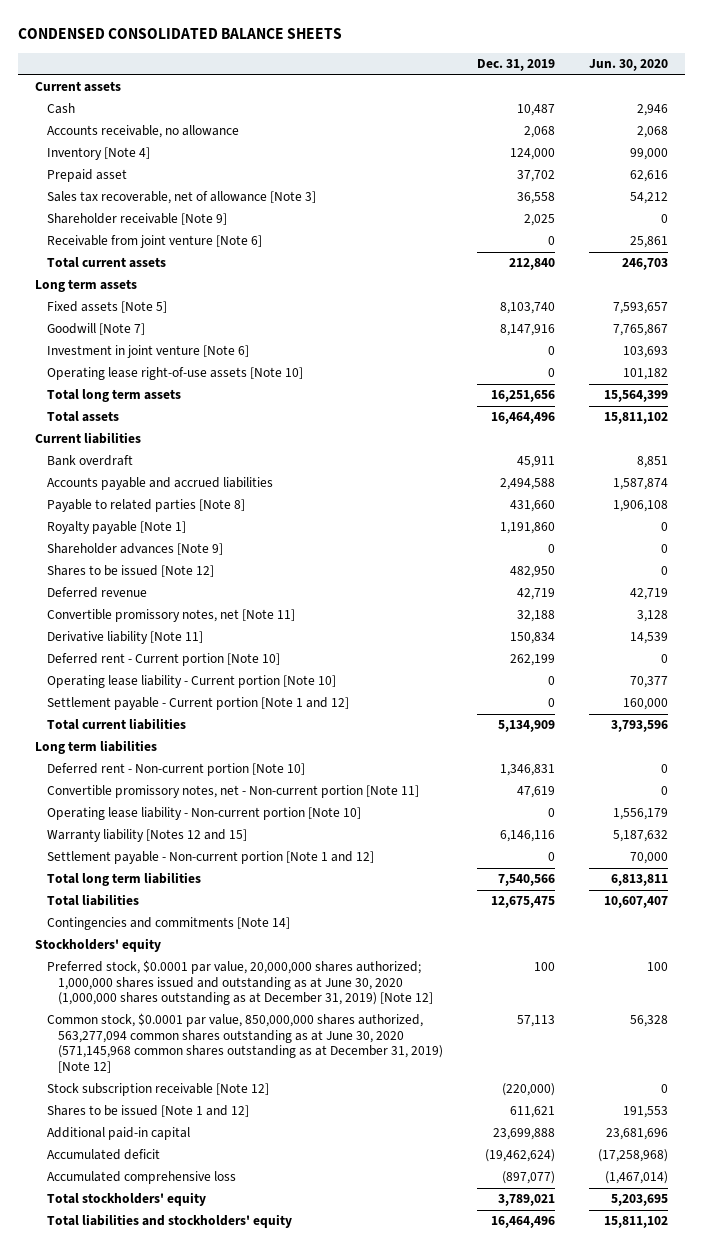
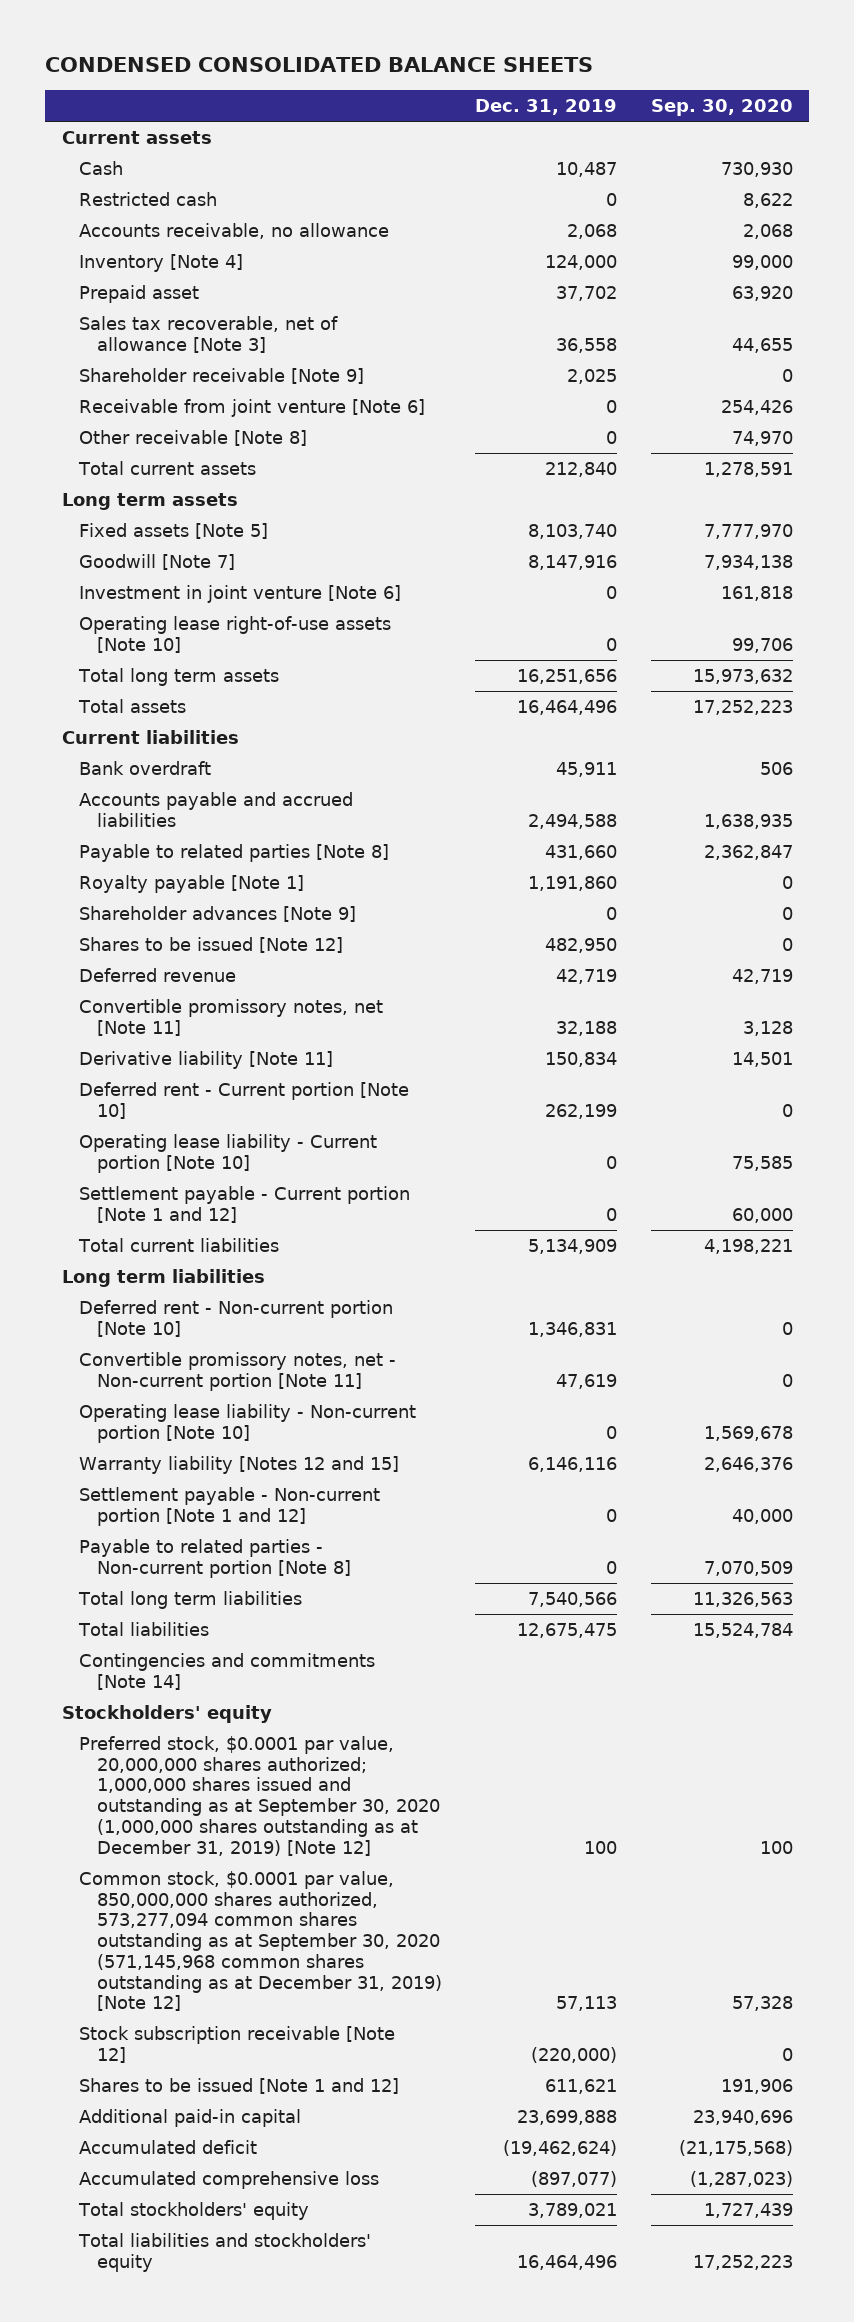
[588,59,668,72] Jun. 30, 2020 -> none
none -> [650,98,793,116] Sep. 30, 2020
none -> [79,192,218,207] Restricted cash
none -> [79,430,308,447] Other receivable [Note 8]
none -> [79,1539,352,1578] Payable to related parties - Non-current portion [Note 8]
[46,960,434,1006] Preferred stock, $0.0001 par value, 20,000,000 shares authorized; 1,000,000 shares issued and outstanding as at June 30, 2020 (1,000,000 shares outstanding as at December 31, 2019) [Note 12] -> [79,1736,441,1856] Preferred stock, $0.0001 par value, 20,000,000 shares authorized; 1,000,000 shares issued and outstanding as at September 30, 2020 (1,000,000 shares outstanding as at December 31, 2019) [Note 12]
[46,1013,444,1073] Common stock, $0.0001 par value, 850,000,000 shares authorized, 563,277,094 common shares outstanding as at June 30, 2020 (571,145,968 common shares outstanding as at December 31, 2019) [Note 12] -> [79,1871,443,2012] Common stock, $0.0001 par value, 850,000,000 shares authorized, 573,277,094 common shares outstanding as at September 30, 2020 (571,145,968 common shares outstanding as at December 31, 2019) [Note 12]

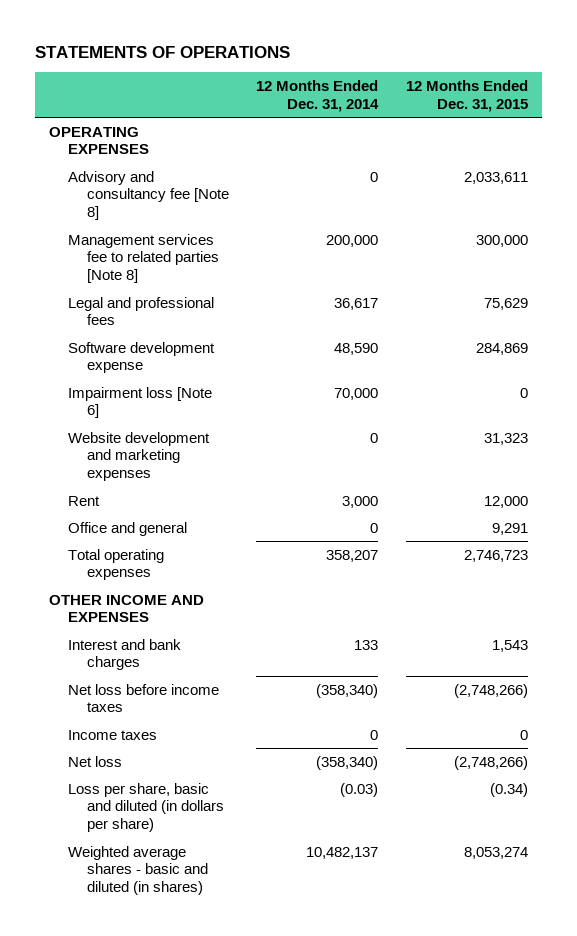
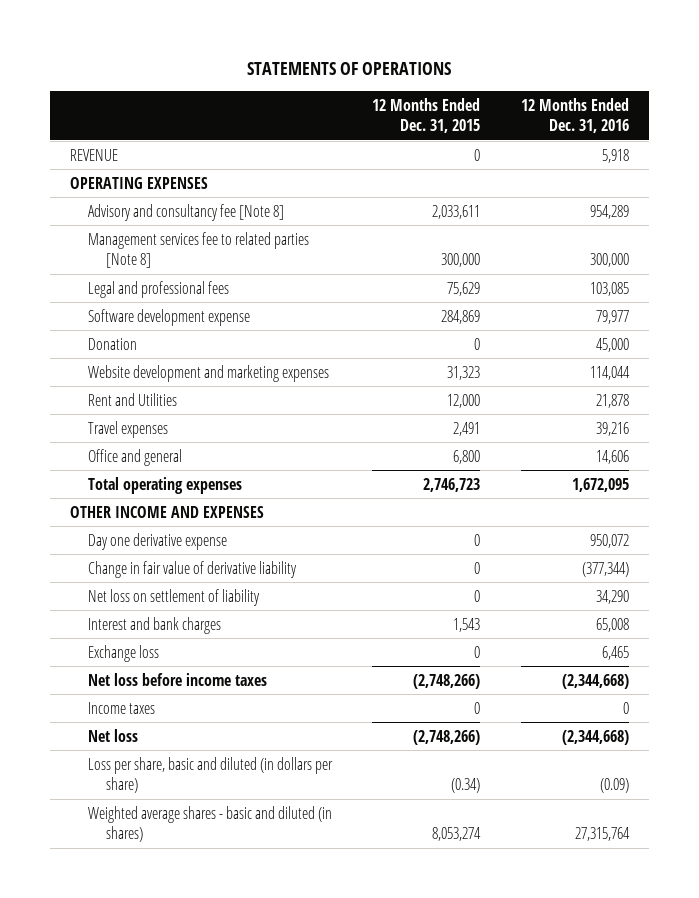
[256,80,380,112] 12 Months Ended Dec. 31, 2014 -> none
none -> [520,97,629,134] 12 Months Ended Dec. 31, 2016
none -> [70,148,119,161] REVENUE
[67,386,212,419] Impairment loss [Note 6] -> none
none -> [88,337,138,350] Donation
[67,495,100,506] Rent -> [88,392,178,406] Rent and Utilities
none -> [88,420,169,438] Travel expenses
[492,522,529,535] 9,291 -> [453,449,481,464] 6,800
none -> [88,532,228,550] Day one derivative expense
none -> [88,560,298,578] Change in fair value of derivative liability
none -> [88,588,261,606] Net loss on settlement of liability
none -> [88,644,160,662] Exchange loss

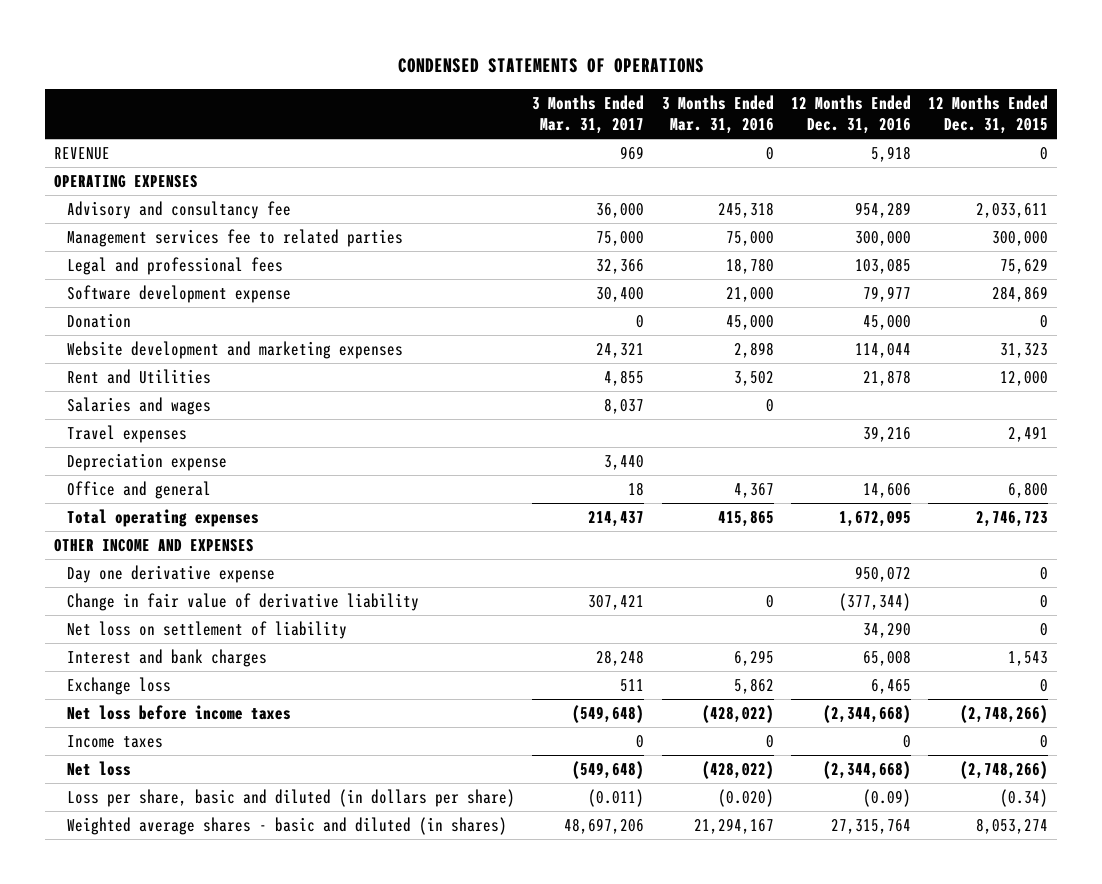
[247,61,452,75] STATEMENTS OF OPERATIONS -> [398,57,705,73] CONDENSED STATEMENTS OF OPERATIONS
none -> [532,95,645,135] 3 Months Ended Mar. 31, 2017
none -> [661,95,774,135] 3 Months Ended Mar. 31, 2016
[88,203,285,221] Advisory and consultancy fee [Note 8] -> [66,201,291,220] Advisory and consultancy fee
[88,231,310,269] Management services fee to related parties [Note 8] -> [66,229,403,248] Management services fee to related parties
none -> [66,397,211,416] Salaries and wages
none -> [66,453,227,472] Depreciation expense

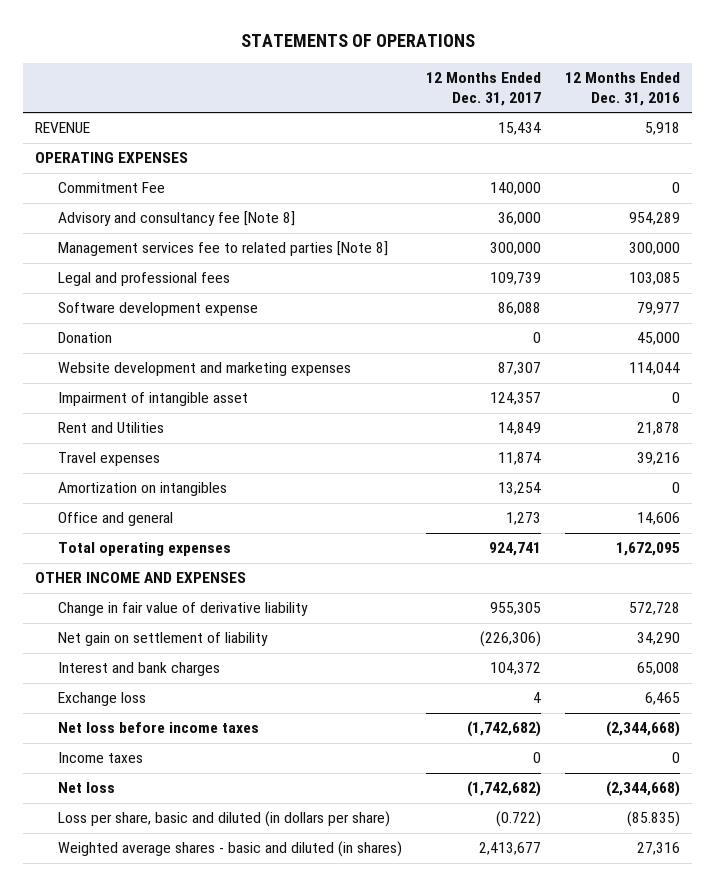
[398,57,705,73] CONDENSED STATEMENTS OF OPERATIONS -> [240,34,475,48] STATEMENTS OF OPERATIONS
[532,95,645,135] 3 Months Ended Mar. 31, 2017 -> none
[661,95,774,135] 3 Months Ended Mar. 31, 2016 -> none
[928,95,1049,135] 12 Months Ended Dec. 31, 2015 -> none
none -> [425,72,541,106] 12 Months Ended Dec. 31, 2017
none -> [57,182,165,194] Commitment Fee
[66,201,291,220] Advisory and consultancy fee -> [57,211,295,227] Advisory and consultancy fee [Note 8]
[66,229,403,248] Management services fee to related parties -> [57,241,388,257] Management services fee to related parties [Note 8]
none -> [57,392,248,407] Impairment of intangible asset
[66,397,211,416] Salaries and wages -> none
[66,453,227,472] Depreciation expense -> none
none -> [57,482,227,497] Amortization on intangibles
[66,565,275,584] Day one derivative expense -> none
[839,593,912,612] (377,344) -> [629,602,681,616] 572,728
[66,621,347,640] Net loss on settlement of liability -> [57,632,268,647] Net gain on settlement of liability
[863,789,912,808] (0.09) -> [627,811,681,828] (85.835)
[831,819,912,835] 27,315,764 -> [637,842,681,856] 27,316

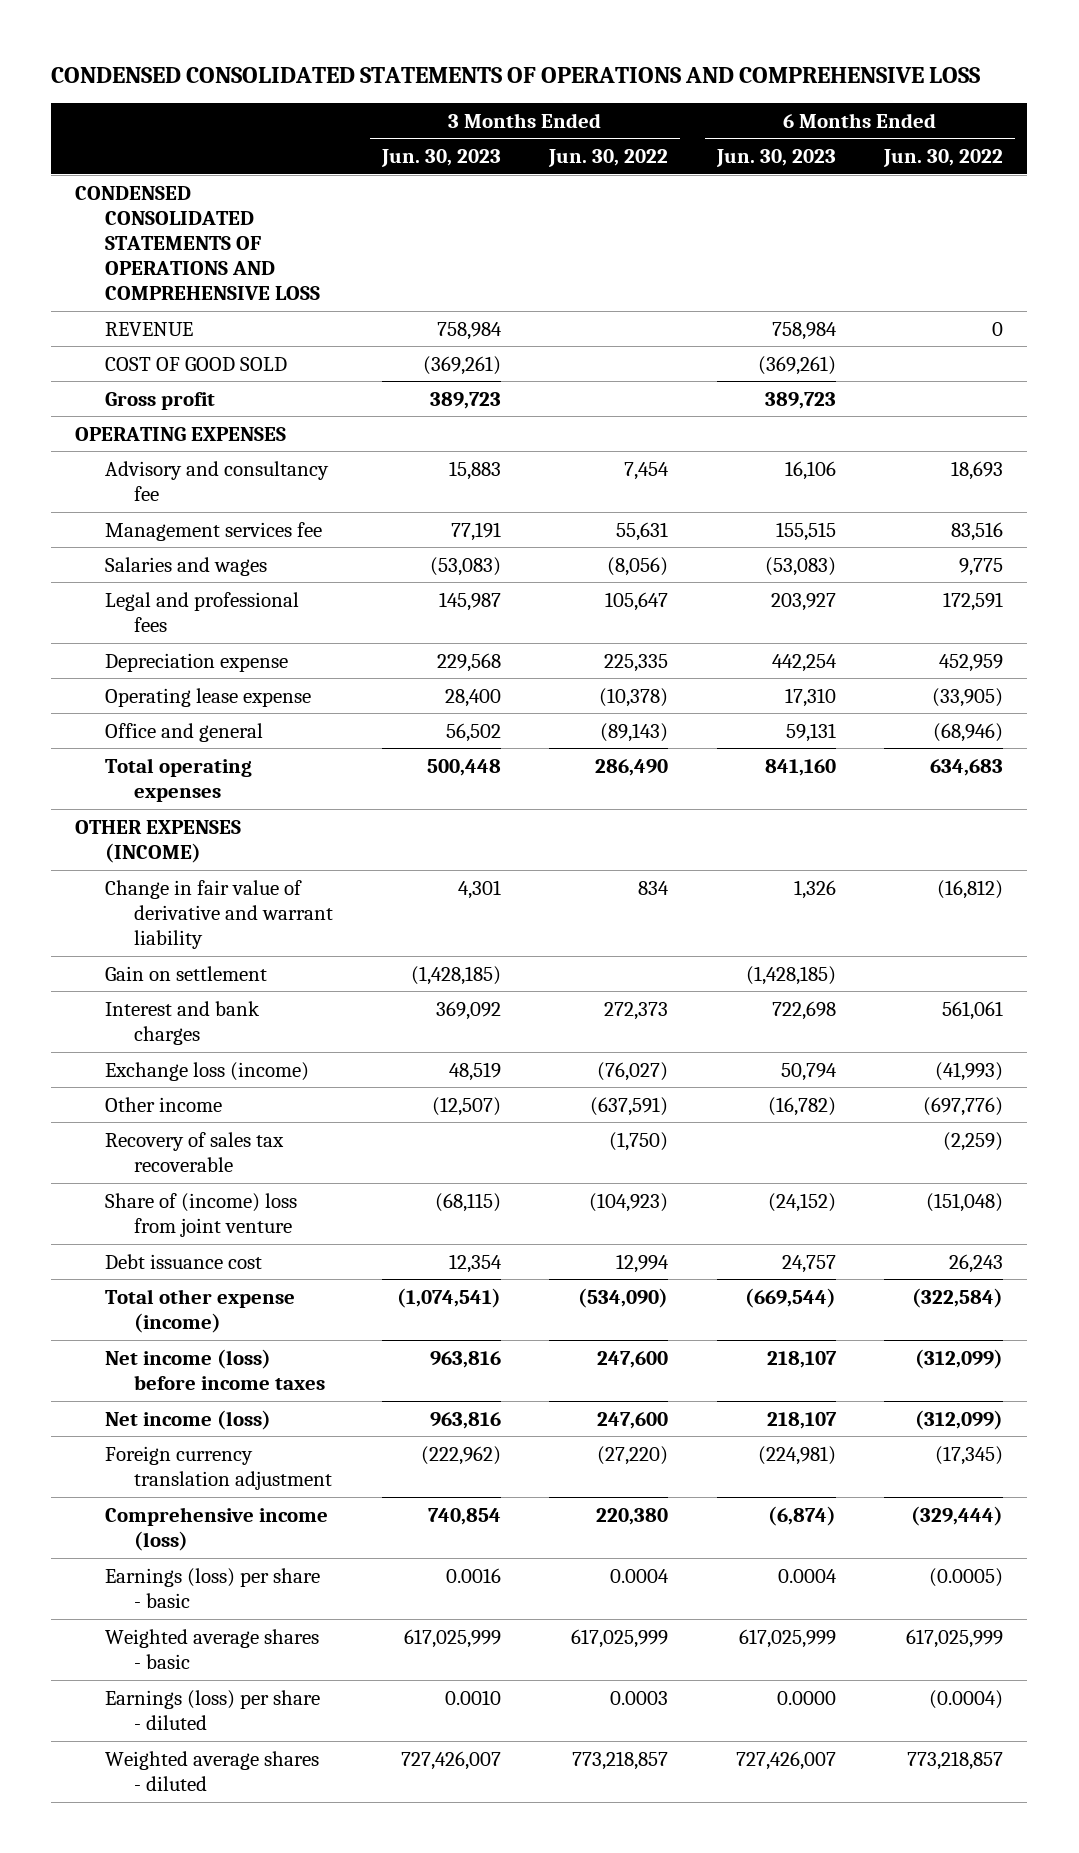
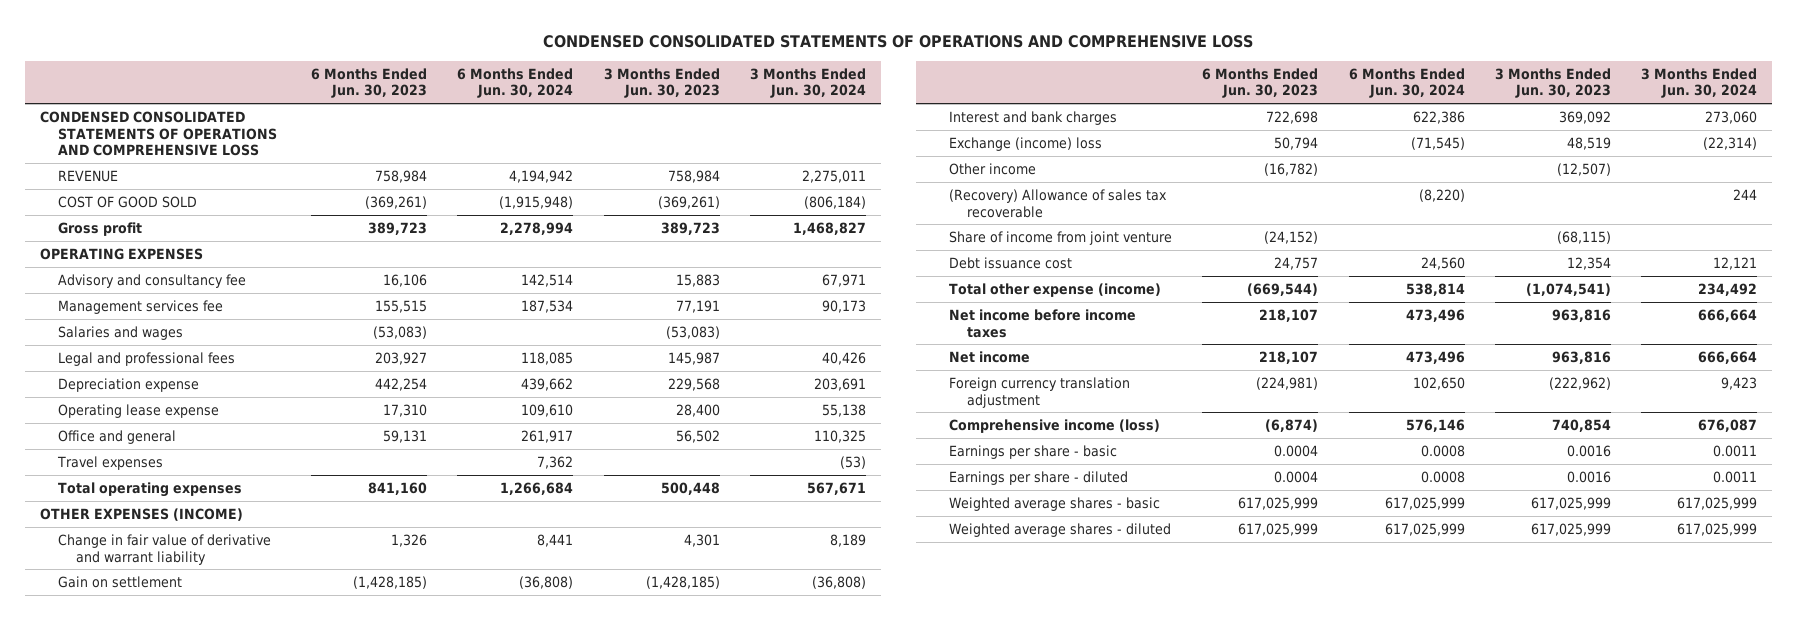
[548,148,669,167] Jun. 30, 2022 -> none
[883,148,1004,167] Jun. 30, 2022 -> none
none -> [457,67,574,99] 6 Months Ended Jun. 30, 2024
none -> [749,67,866,99] 3 Months Ended Jun. 30, 2024
none -> [56,456,163,471] Travel expenses
[104,1061,309,1081] Exchange loss (income) -> [949,137,1103,152] Exchange (income) loss
[104,1131,284,1172] Recovery of sales tax recoverable -> [949,189,1168,218] (Recovery) Allowance of sales tax recoverable
[104,1192,297,1237] Share of (income) loss from joint venture -> [949,231,1173,246] Share of income from joint venture
[104,1348,326,1390] Net income (loss) before income taxes -> [949,309,1137,338] Net income before income taxes
[104,1409,271,1430] Net income (loss) -> [949,351,1031,364] Net income
[104,1567,320,1608] Earnings (loss) per share - basic -> [949,445,1118,460] Earnings per share - basic
none -> [949,471,1129,486] Earnings per share - diluted
[104,1689,320,1730] Earnings (loss) per share - diluted -> none
[400,1750,501,1770] 727,426,007 -> [1530,523,1611,537] 617,025,999
[735,1750,836,1770] 727,426,007 -> [1238,523,1319,537] 617,025,999

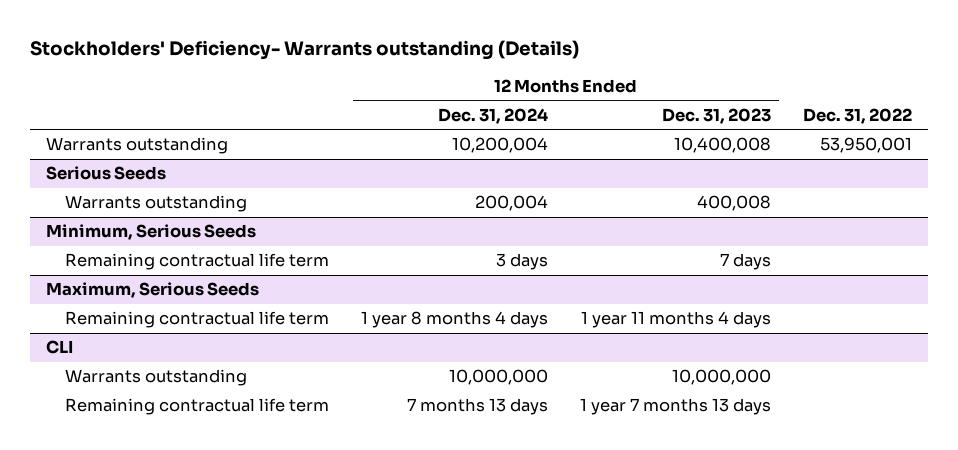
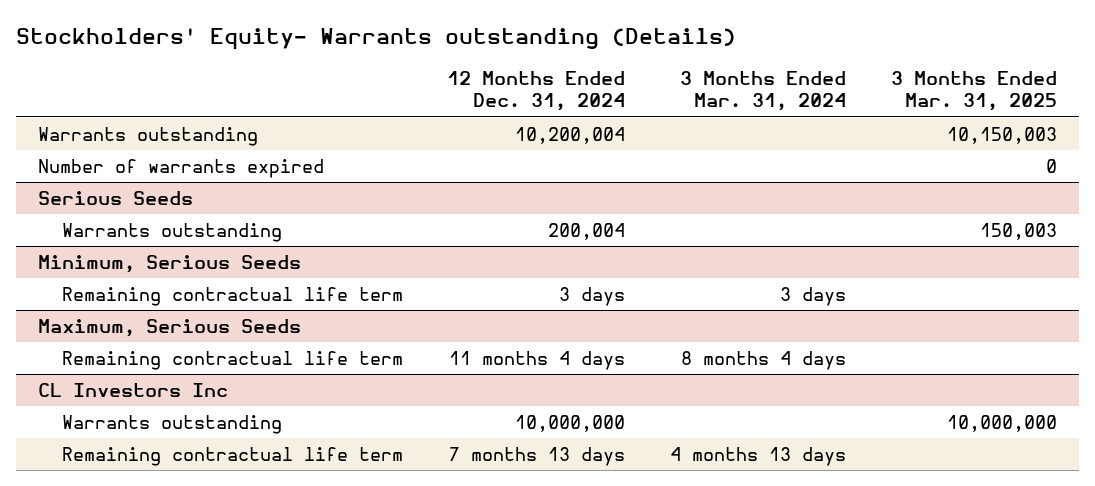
[29,40,579,61] Stockholders' Deficiency- Warrants outstanding (Details) -> [15,27,736,50] Stockholders' Equity- Warrants outstanding (Details)
[662,107,772,124] Dec. 31, 2023 -> none
[803,107,913,124] Dec. 31, 2022 -> none
none -> [680,70,847,112] 3 Months Ended Mar. 31, 2024
none -> [890,70,1057,112] 3 Months Ended Mar. 31, 2025
none -> [38,159,325,179] Number of warrants expired
[361,311,549,329] 1 year 8 months 4 days -> [449,351,626,371] 11 months 4 days
[45,340,73,355] CLI -> [38,383,229,398] CL Investors Inc

